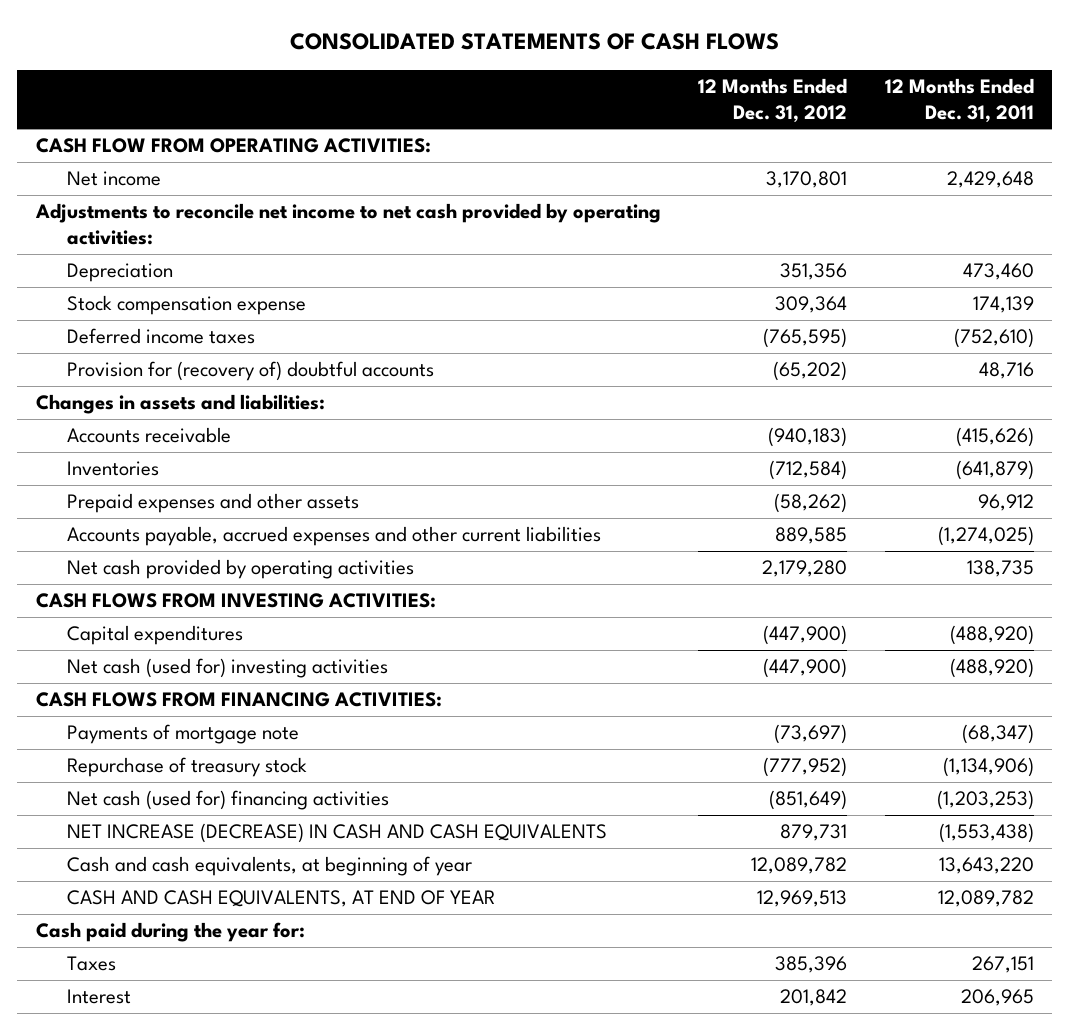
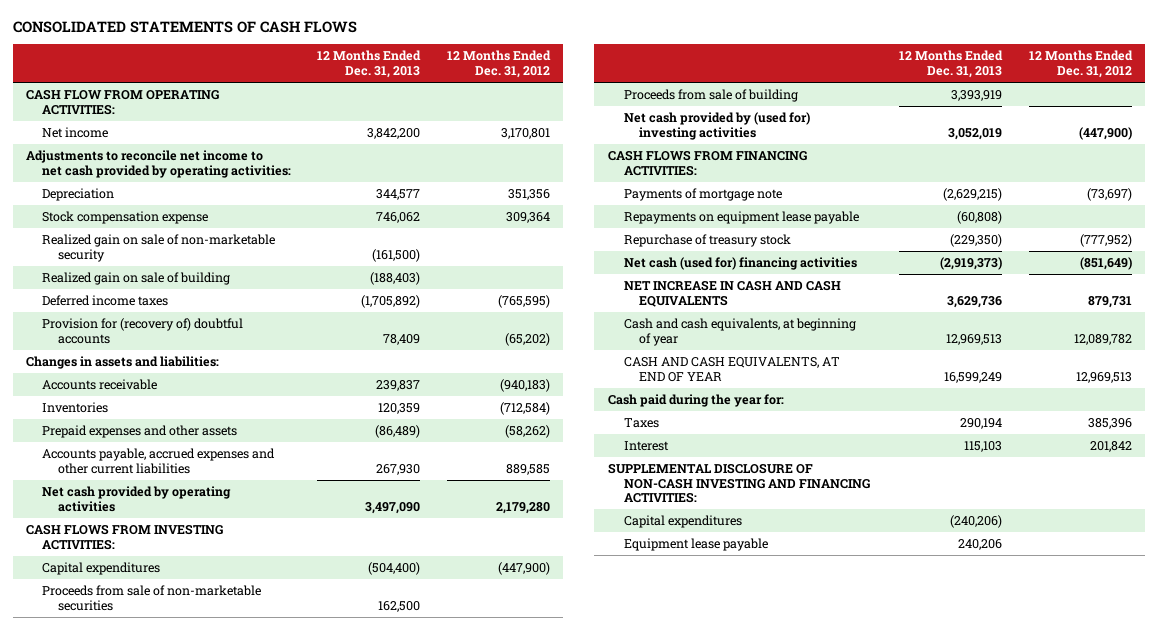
[884,78,1034,123] 12 Months Ended Dec. 31, 2011 -> none
none -> [317,50,422,79] 12 Months Ended Dec. 31, 2013
none -> [41,233,275,262] Realized gain on sale of non-marketable security
none -> [41,271,230,285] Realized gain on sale of building
none -> [41,584,261,611] Proceeds from sale of non-marketable securities
none -> [623,88,798,102] Proceeds from sale of building
[67,658,389,679] Net cash (used for) investing activities -> [623,111,810,140] Net cash provided by (used for) investing activities
none -> [623,210,859,224] Repayments on equipment lease payable
[67,823,608,844] NET INCREASE (DECREASE) IN CASH AND CASH EQUIVALENTS -> [623,279,841,307] NET INCREASE IN CASH AND CASH EQUIVALENTS
none -> [607,462,870,504] SUPPLEMENTAL DISCLOSURE OF NON-CASH INVESTING AND FINANCING ACTIVITIES:
none -> [623,514,742,528] Capital expenditures
none -> [623,537,768,551] Equipment lease payable

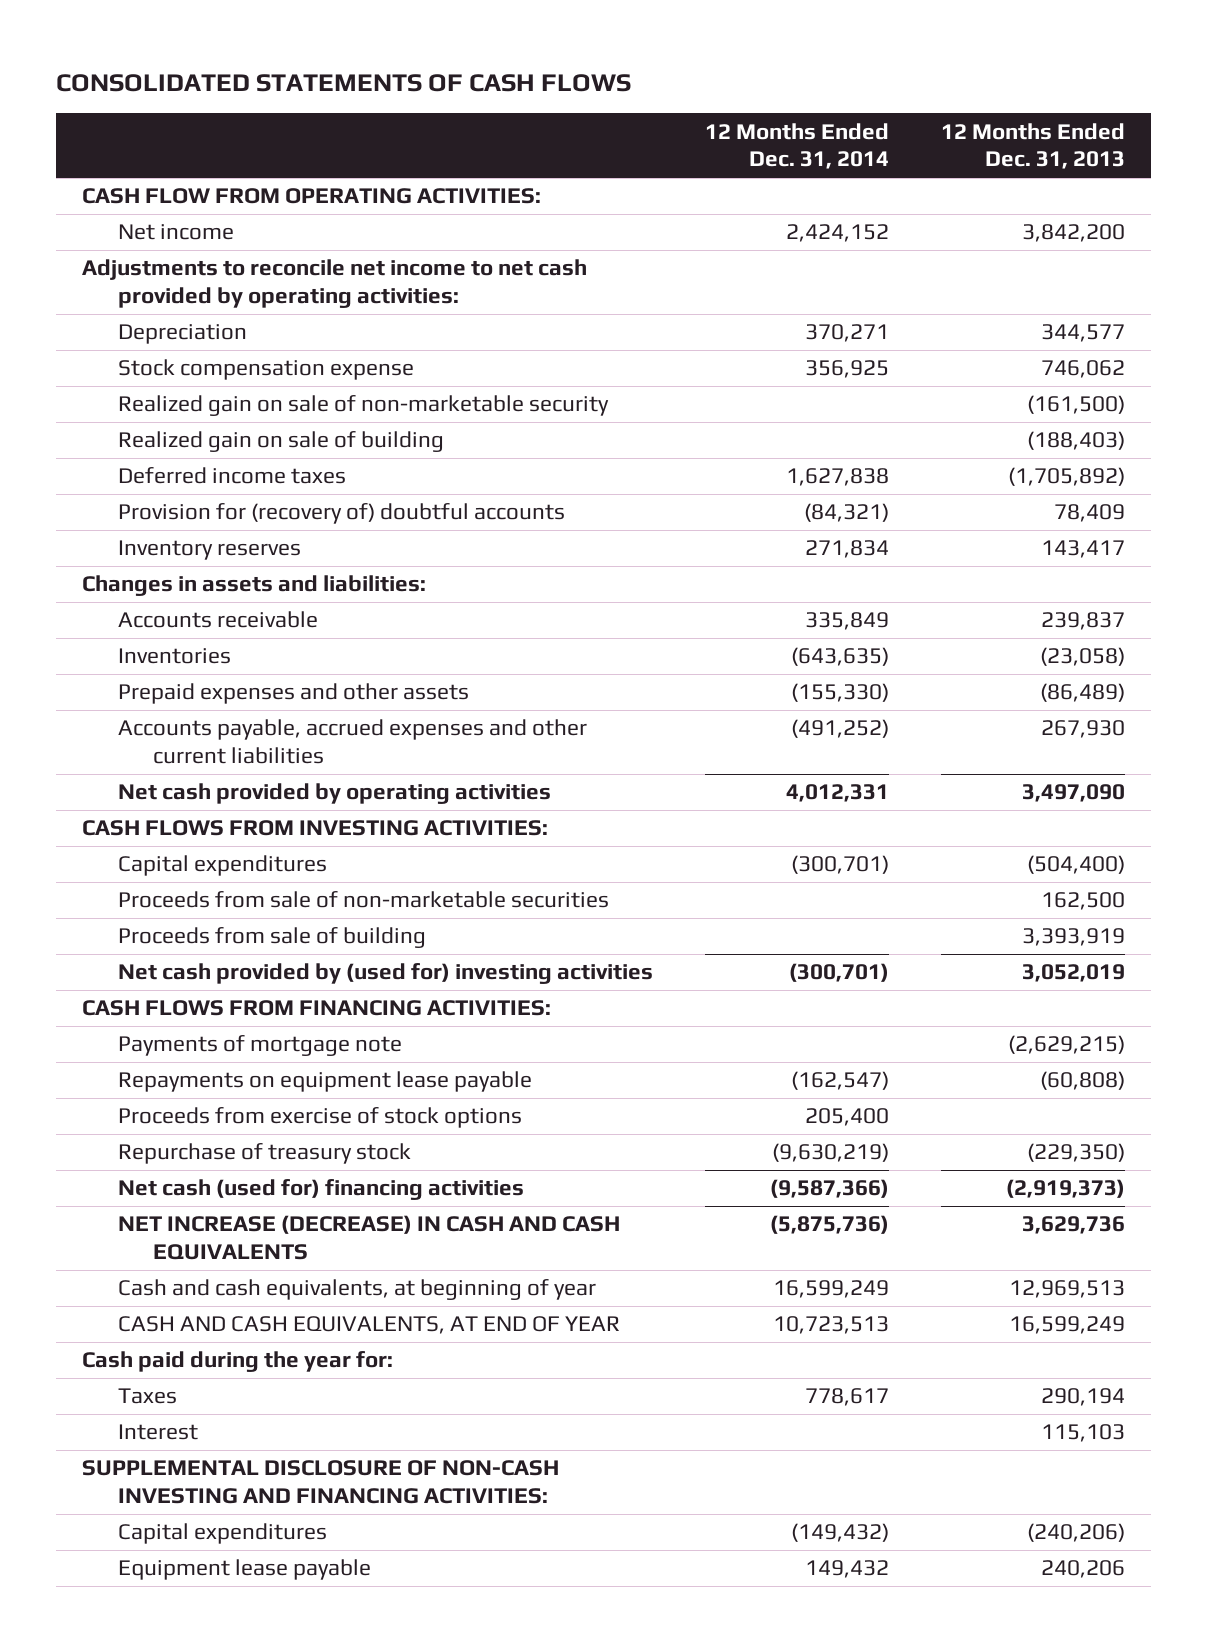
[447,50,552,79] 12 Months Ended Dec. 31, 2012 -> none
none -> [704,122,889,170] 12 Months Ended Dec. 31, 2014
none -> [117,540,301,561] Inventory reserves
[378,402,421,414] 120,359 -> [1040,647,1126,667] (23,058)
none -> [117,1107,522,1129] Proceeds from exercise of stock options
[623,279,841,307] NET INCREASE IN CASH AND CASH EQUIVALENTS -> [117,1215,620,1261] NET INCREASE (DECREASE) IN CASH AND CASH EQUIVALENTS

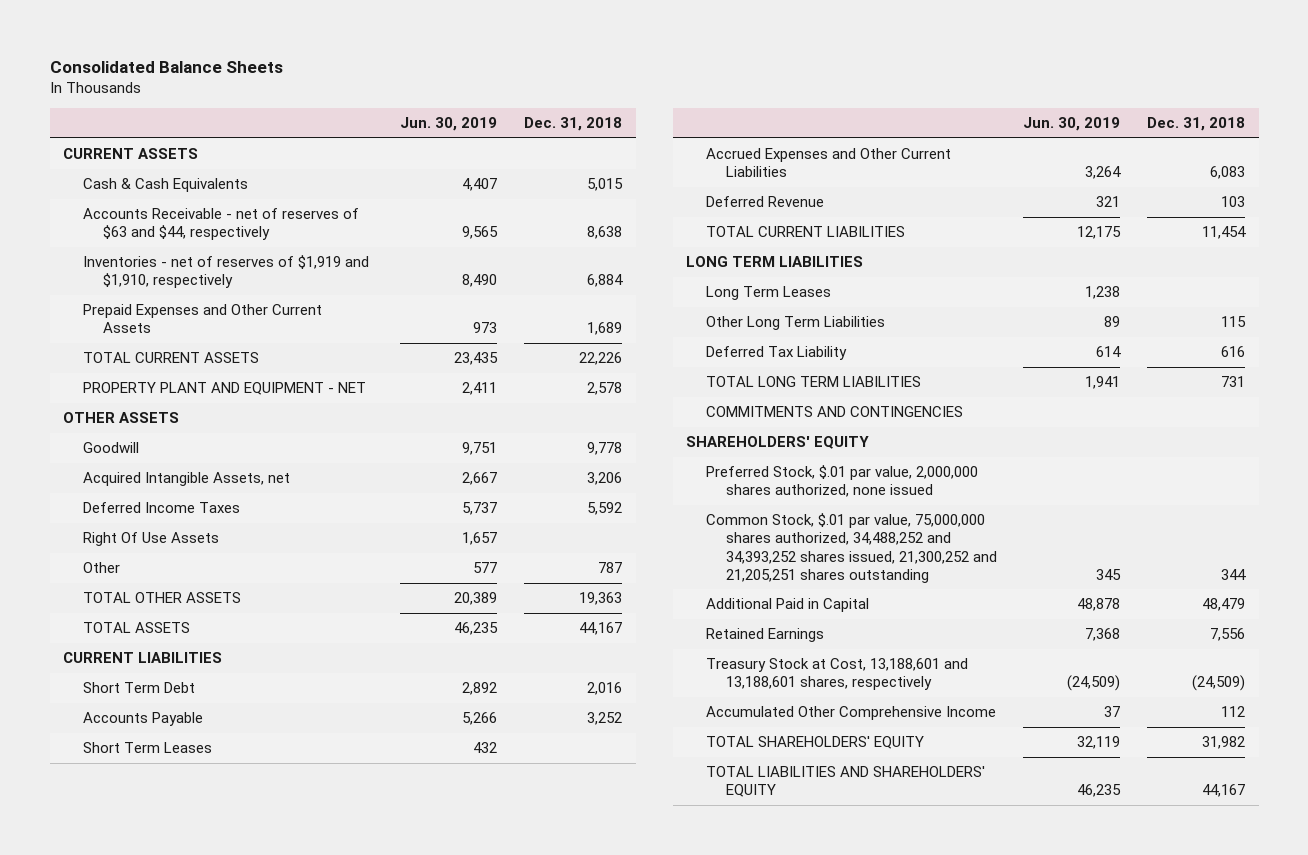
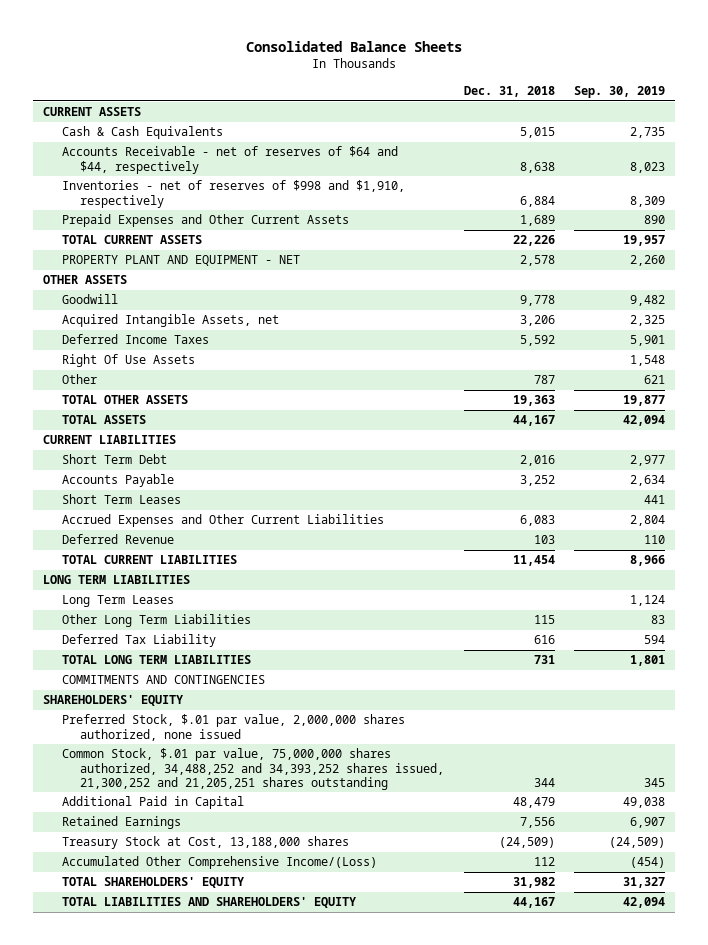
[400,117,498,132] Jun. 30, 2019 -> none
none -> [573,85,665,98] Sep. 30, 2019
[82,208,359,241] Accounts Receivable - net of reserves of $63 and $44, respectively -> [61,146,398,174] Accounts Receivable - net of reserves of $64 and $44, respectively
[82,255,369,289] Inventories - net of reserves of $1,919 and $1,910, respectively -> [61,180,405,208] Inventories - net of reserves of $998 and $1,910, respectively
[705,658,968,691] Treasury Stock at Cost, 13,188,601 and 13,188,601 shares, respectively -> [61,836,349,850] Treasury Stock at Cost, 13,188,000 shares
[705,706,996,721] Accumulated Other Comprehensive Income -> [61,856,377,870] Accumulated Other Comprehensive Income/(Loss)

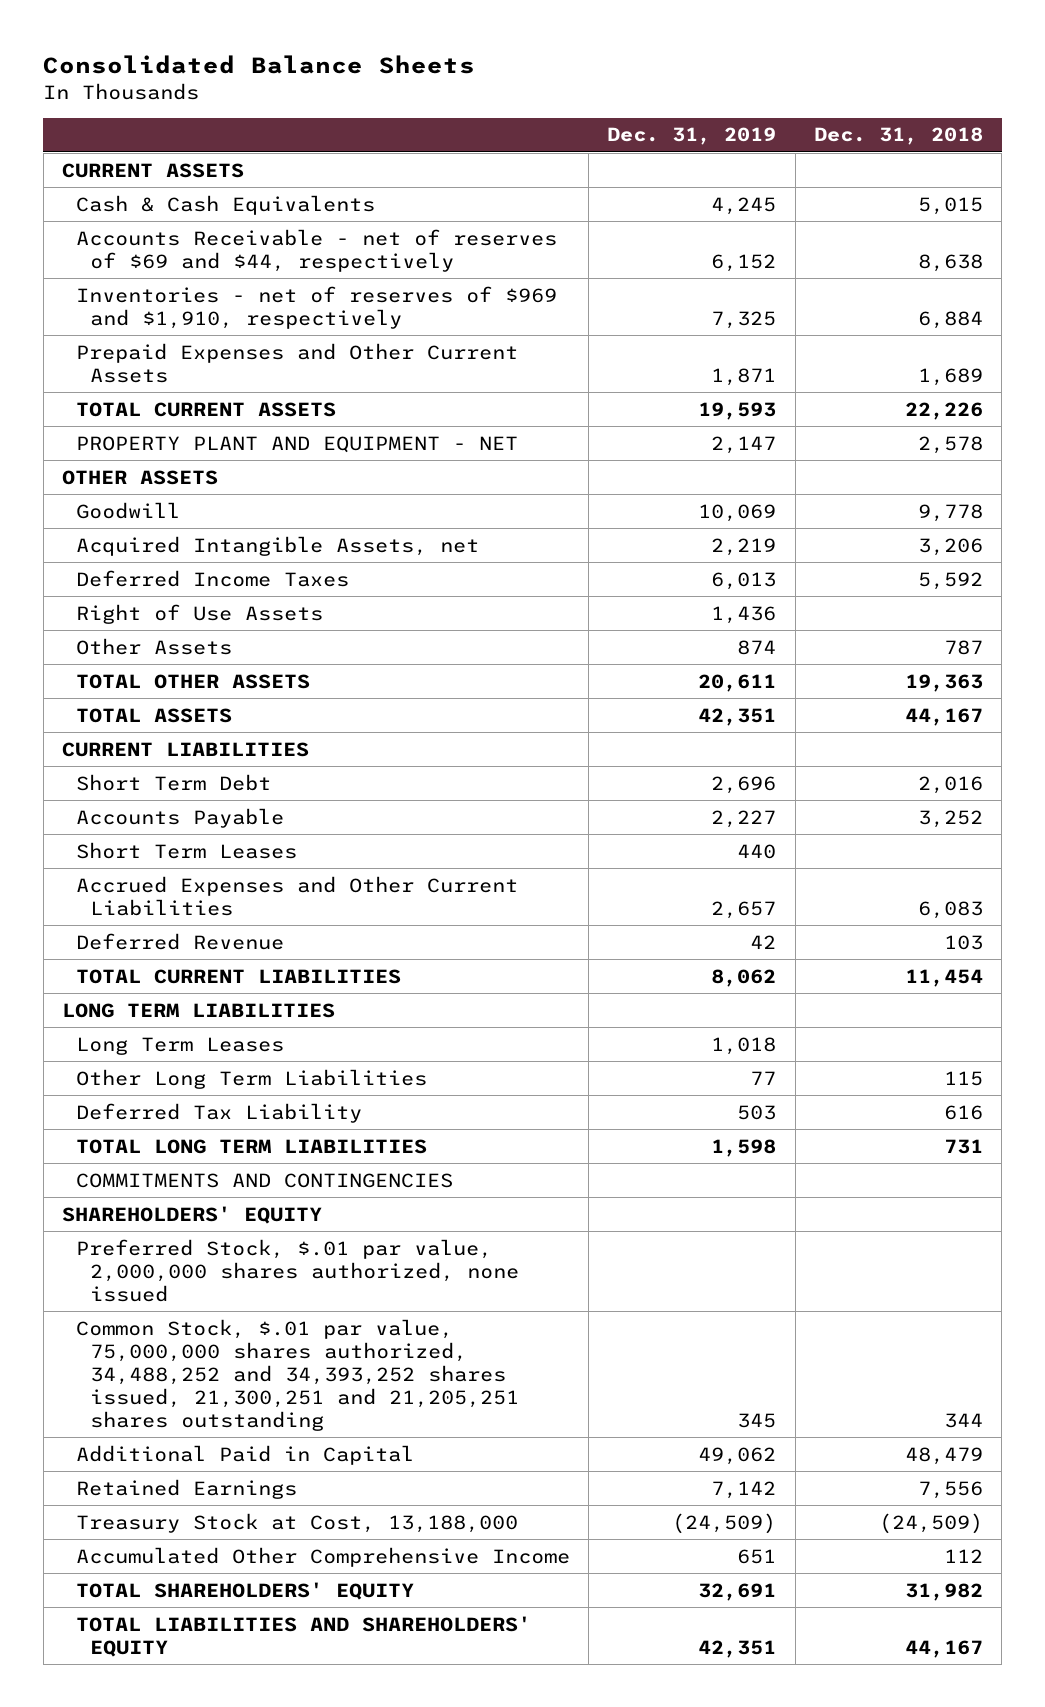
[573,85,665,98] Sep. 30, 2019 -> none
none -> [607,127,777,146] Dec. 31, 2019
[61,146,398,174] Accounts Receivable - net of reserves of $64 and $44, respectively -> [75,228,557,272] Accounts Receivable - net of reserves of $69 and $44, respectively
[61,180,405,208] Inventories - net of reserves of $998 and $1,910, respectively -> [75,285,557,329] Inventories - net of reserves of $969 and $1,910, respectively
[61,354,195,368] Right Of Use Assets -> [75,603,323,624] Right of Use Assets
[61,374,97,385] Other -> [75,637,232,655] Other Assets
[61,748,445,790] Common Stock, $.01 par value, 75,000,000 shares authorized, 34,488,252 and 34,393,252 shares issued, 21,300,252 and 21,205,251 shares outstanding -> [75,1318,519,1431] Common Stock, $.01 par value, 75,000,000 shares authorized, 34,488,252 and 34,393,252 shares issued, 21,300,251 and 21,205,251 shares outstanding
[61,836,349,850] Treasury Stock at Cost, 13,188,000 shares -> [75,1512,518,1533] Treasury Stock at Cost, 13,188,000
[61,856,377,870] Accumulated Other Comprehensive Income/(Loss) -> [75,1546,570,1567] Accumulated Other Comprehensive Income

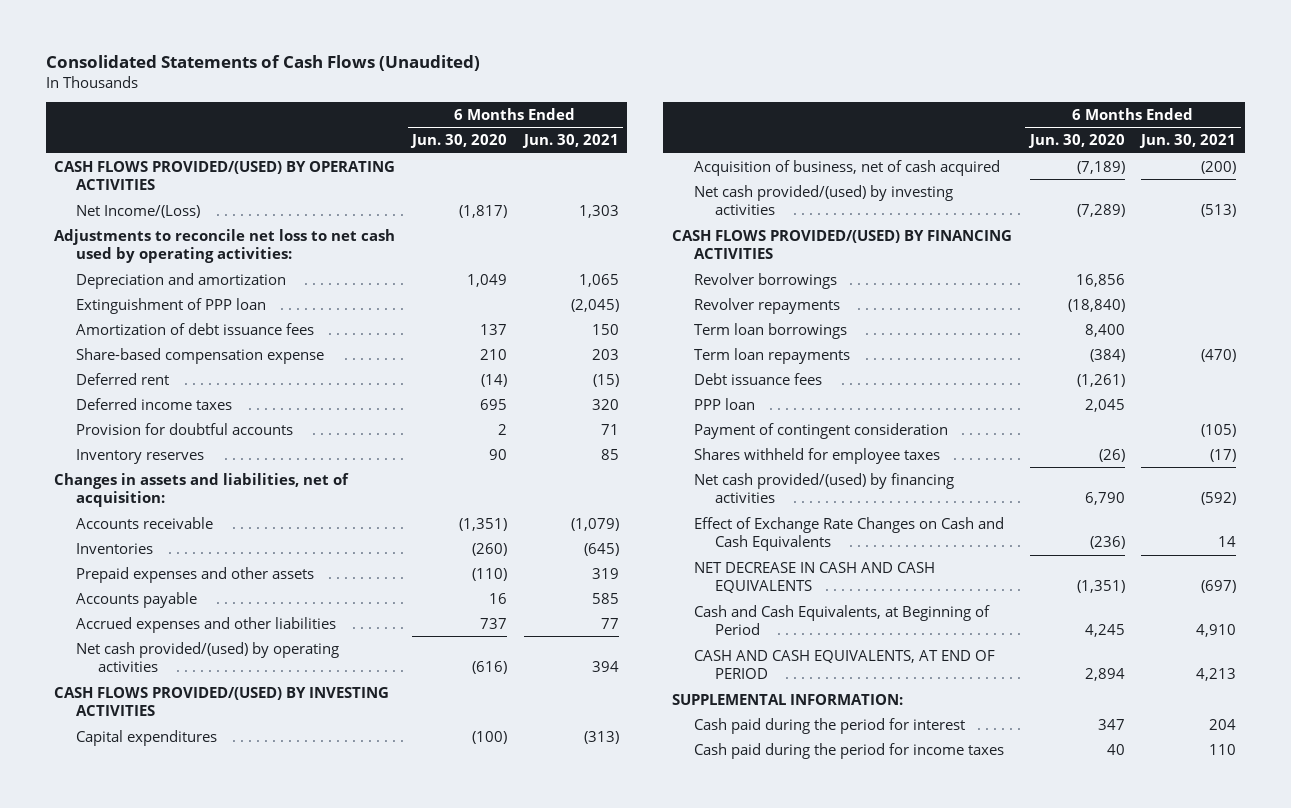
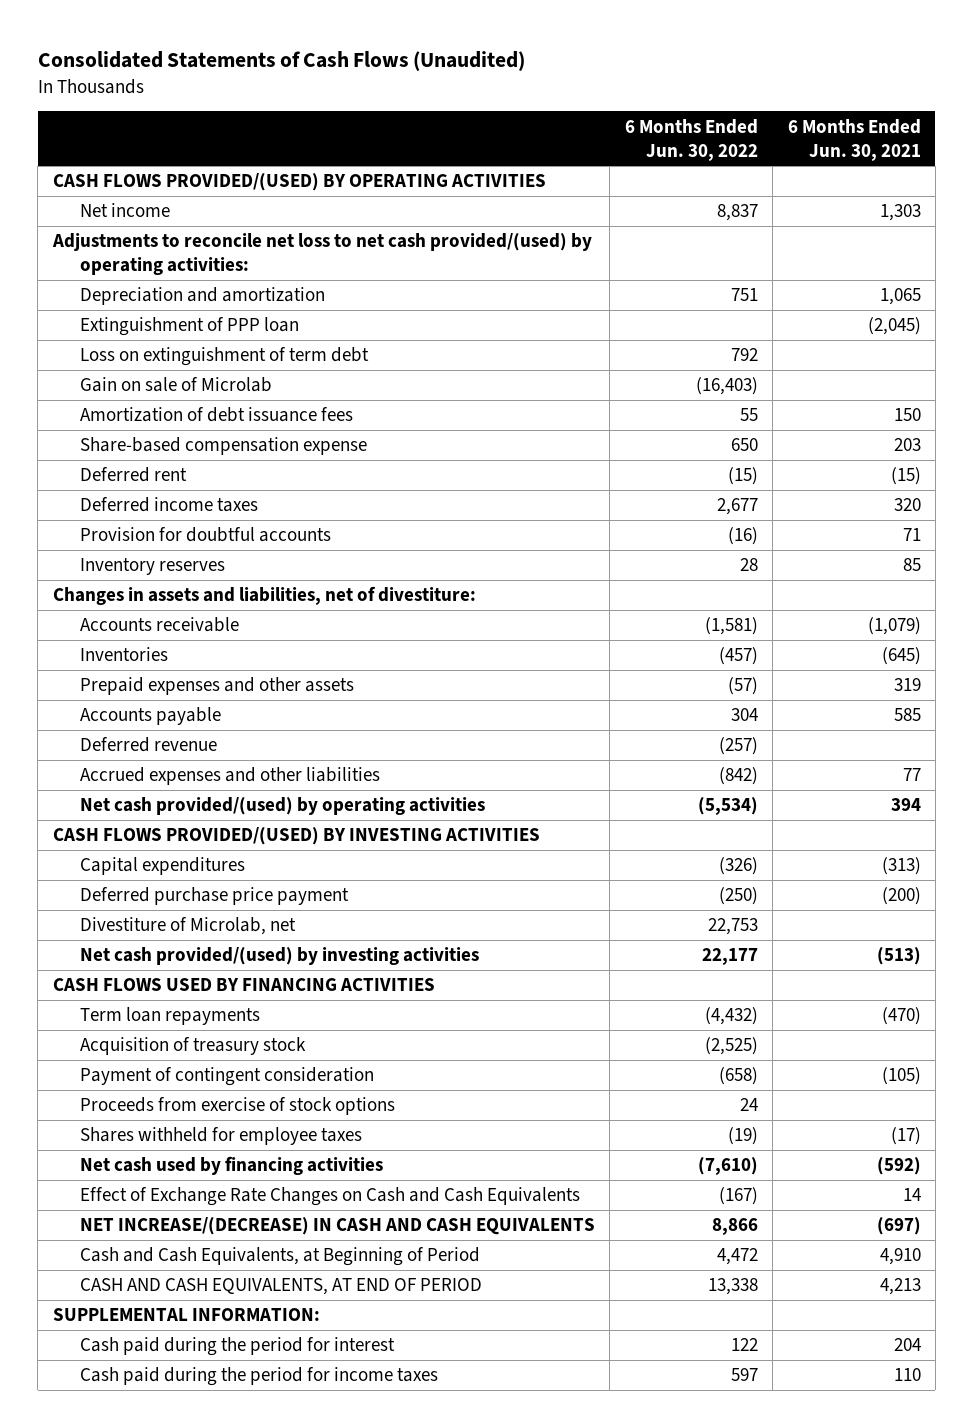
[410,134,508,149] Jun. 30, 2020 -> none
none -> [624,118,758,161] 6 Months Ended Jun. 30, 2022
[76,204,201,218] Net Income/(Loss) -> [80,203,171,218] Net income
[54,228,396,264] Adjustments to reconcile net loss to net cash used by operating activities: -> [51,233,592,276] Adjustments to reconcile net loss to net cash provided/(used) by operating activities:
none -> [80,347,370,367] Loss on extinguishment of term debt
none -> [80,377,273,393] Gain on sale of Microlab
[54,472,350,508] Changes in assets and liabilities, net of acquisition: -> [52,586,476,606] Changes in assets and liabilities, net of divestiture:
none -> [80,737,218,753] Deferred revenue
[693,159,1000,176] Acquisition of business, net of cash acquired -> none
none -> [80,887,350,906] Deferred purchase price payment
none -> [80,917,297,936] Divestiture of Microlab, net
[693,272,837,289] Revolver borrowings -> none
[693,297,840,314] Revolver repayments -> none
[693,322,847,339] Term loan borrowings -> none
[671,229,1012,260] CASH FLOWS PROVIDED/(USED) BY FINANCING ACTIVITIES -> [52,978,435,992] CASH FLOWS USED BY FINANCING ACTIVITIES
[693,372,822,385] Debt issuance fees -> none
[693,397,755,410] PPP loan -> none
none -> [80,1037,307,1056] Acquisition of treasury stock
none -> [80,1097,396,1116] Proceeds from exercise of stock options
[693,472,954,504] Net cash provided/(used) by financing activities -> [80,1156,384,1176] Net cash used by financing activities
[693,561,935,594] NET DECREASE IN CASH AND CASH EQUIVALENTS -> [80,1217,596,1236] NET INCREASE/(DECREASE) IN CASH AND CASH EQUIVALENTS

